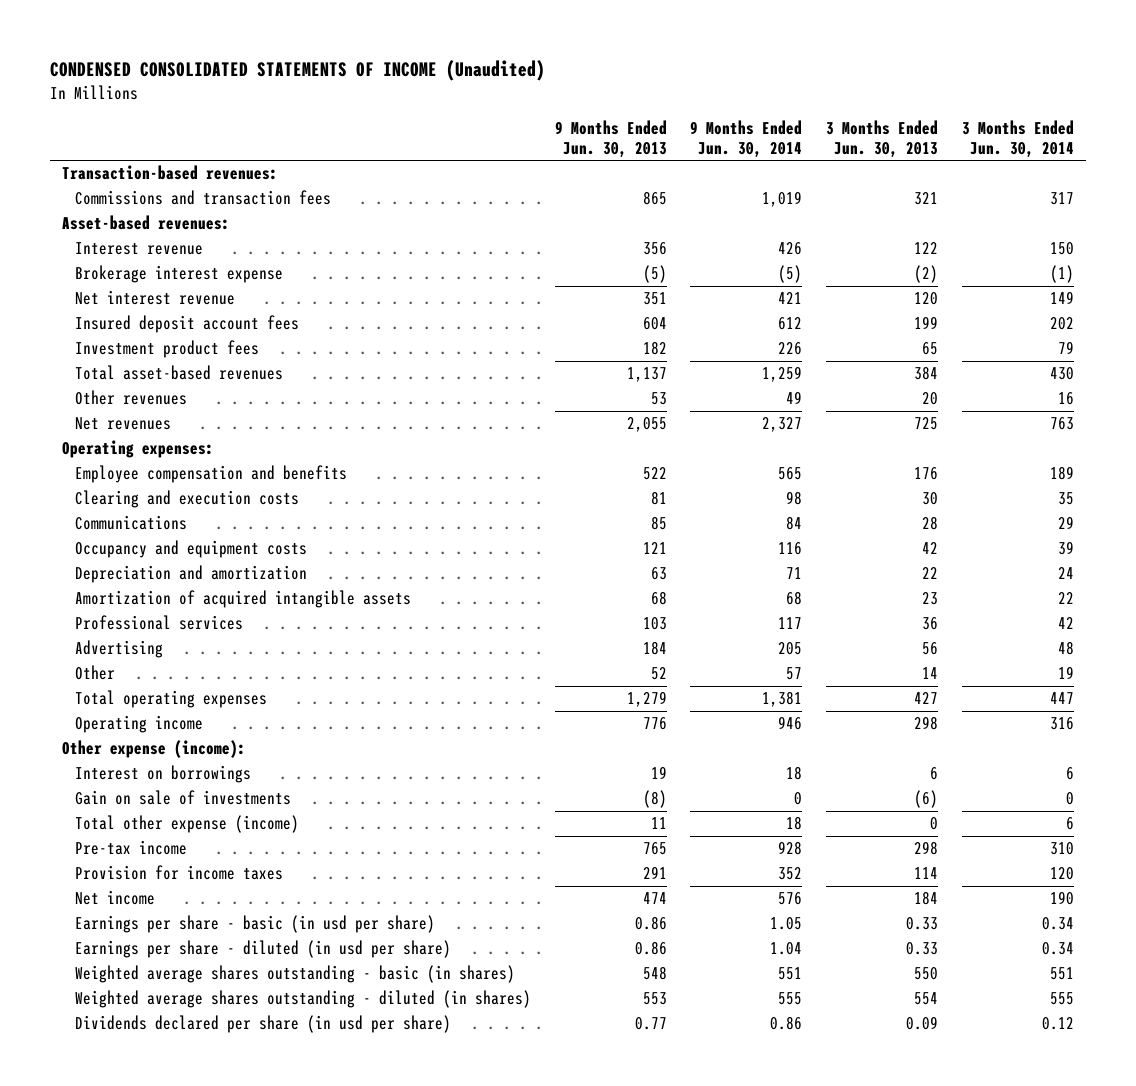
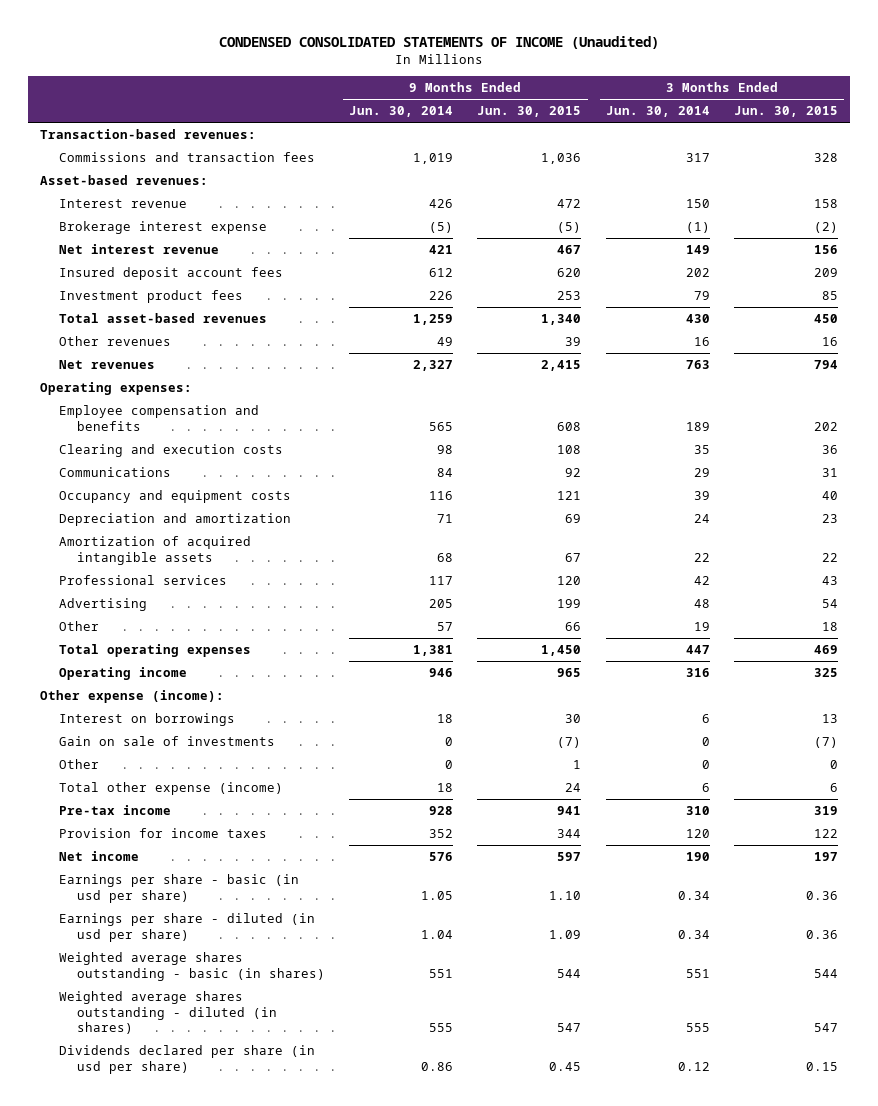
[554,120,667,158] 9 Months Ended Jun. 30, 2013 -> none
[826,120,939,158] 3 Months Ended Jun. 30, 2013 -> none
none -> [477,106,582,118] Jun. 30, 2015
none -> [733,106,838,118] Jun. 30, 2015
none -> [58,758,99,769] Other

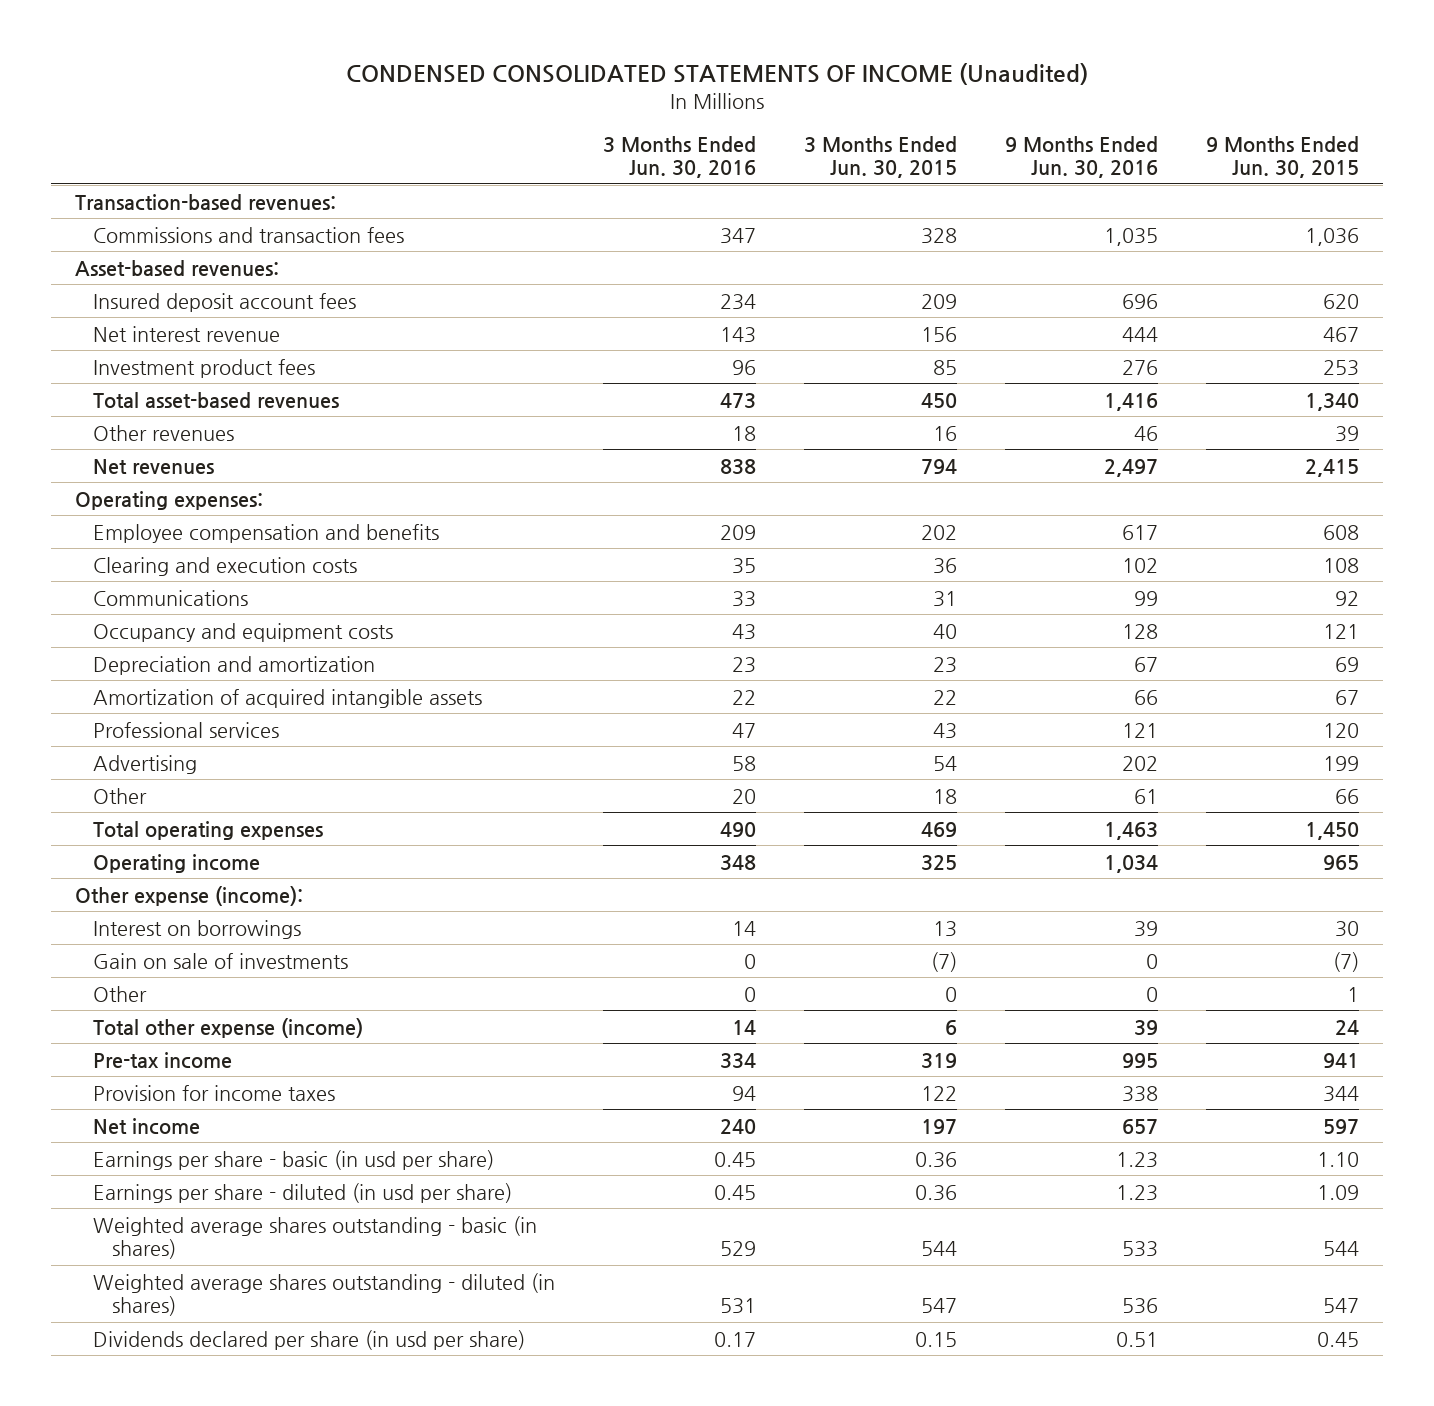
[349,106,454,118] Jun. 30, 2014 -> none
[605,106,710,118] Jun. 30, 2014 -> none
none -> [603,135,757,179] 3 Months Ended Jun. 30, 2016
none -> [1004,135,1158,179] 9 Months Ended Jun. 30, 2016
[58,198,187,208] Interest revenue -> none
[58,220,267,234] Brokerage interest expense -> none
[58,243,219,254] Net interest revenue -> [93,325,281,342] Net interest revenue

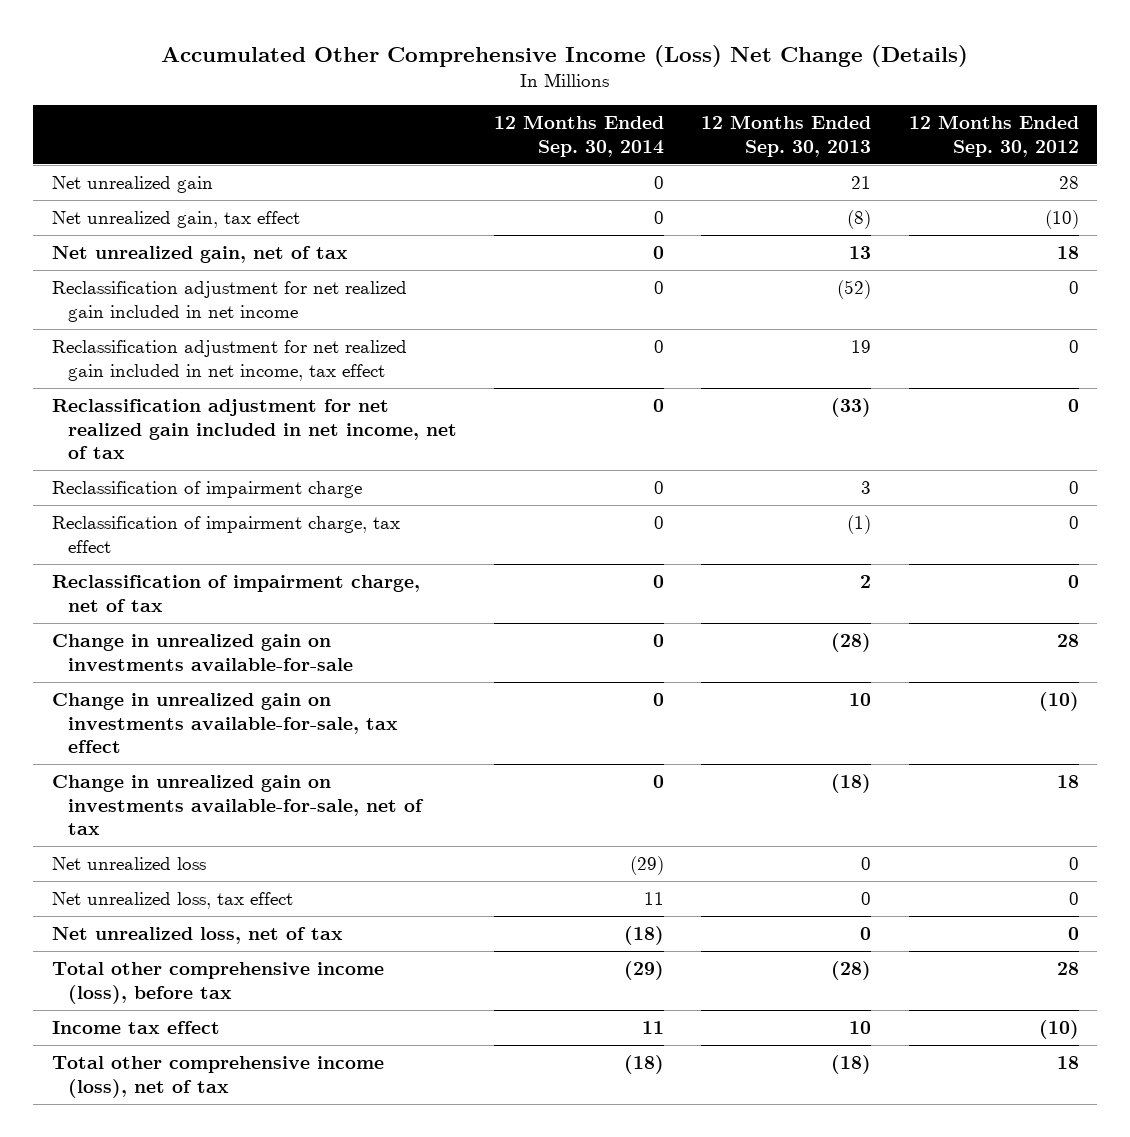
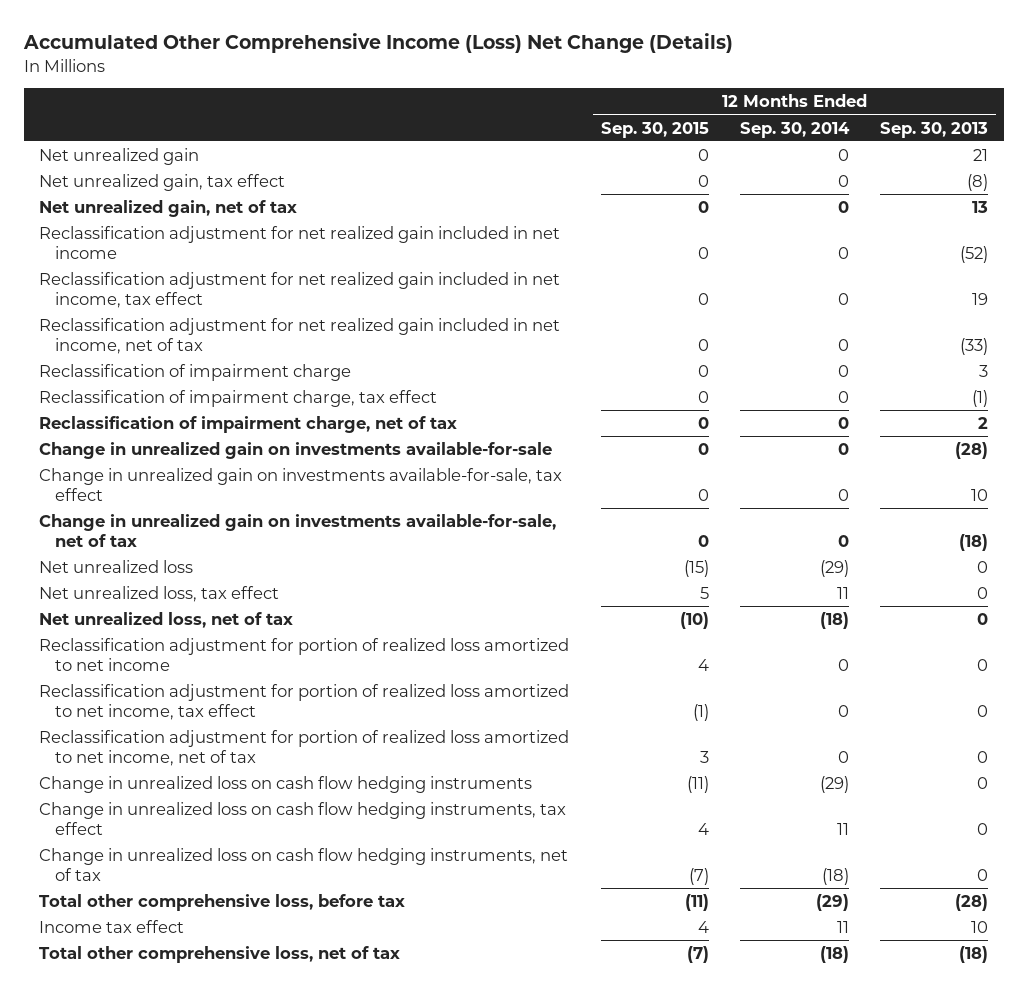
[908,114,1079,157] 12 Months Ended Sep. 30, 2012 -> none
none -> [600,121,709,138] Sep. 30, 2015
none -> [39,637,570,672] Reclassification adjustment for portion of realized loss amortized to net income
none -> [39,683,570,721] Reclassification adjustment for portion of realized loss amortized to net income, tax effect
none -> [39,729,570,767] Reclassification adjustment for portion of realized loss amortized to net income, net of tax
none -> [39,775,533,793] Change in unrealized loss on cash flow hedging instruments
none -> [39,801,567,836] Change in unrealized loss on cash flow hedging instruments, tax effect
none -> [39,847,569,882] Change in unrealized loss on cash flow hedging instruments, net of tax
[51,961,384,1004] Total other comprehensive income (loss), before tax -> [39,893,406,911] Total other comprehensive loss, before tax
[51,1055,384,1098] Total other comprehensive income (loss), net of tax -> [39,945,401,963] Total other comprehensive loss, net of tax

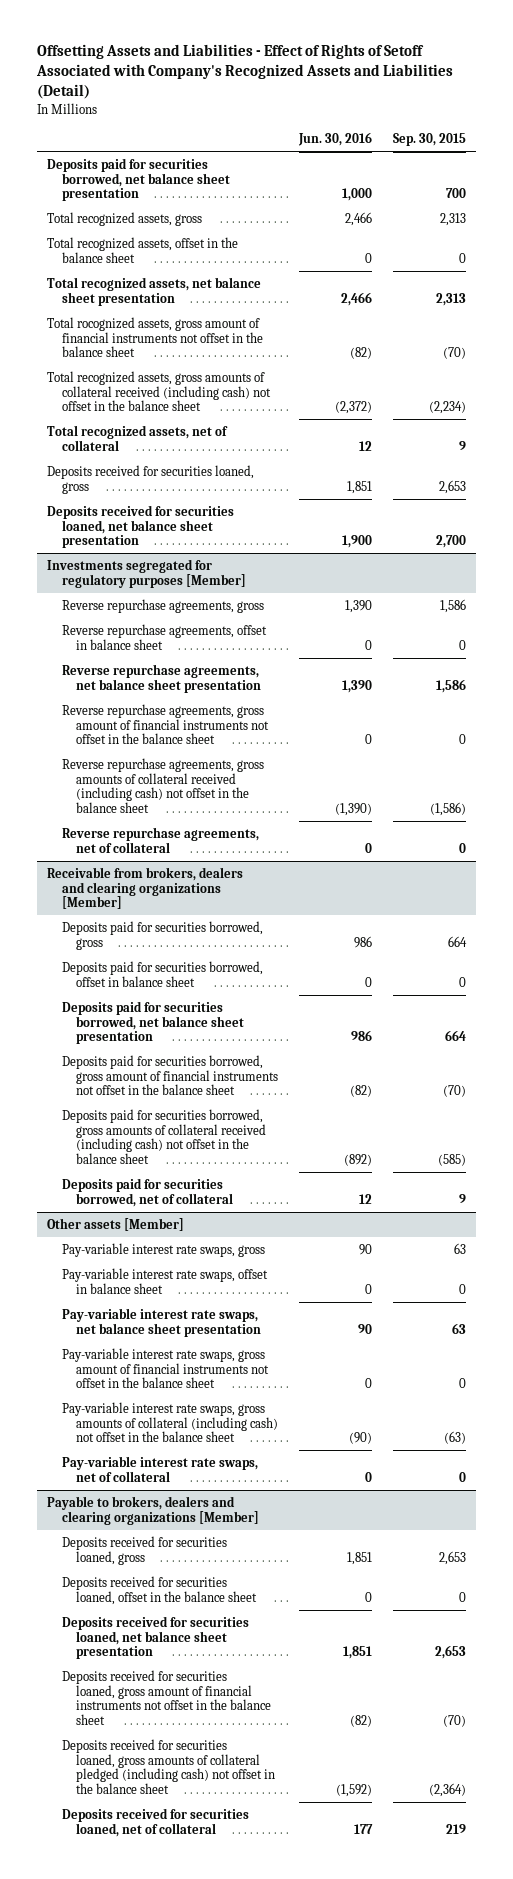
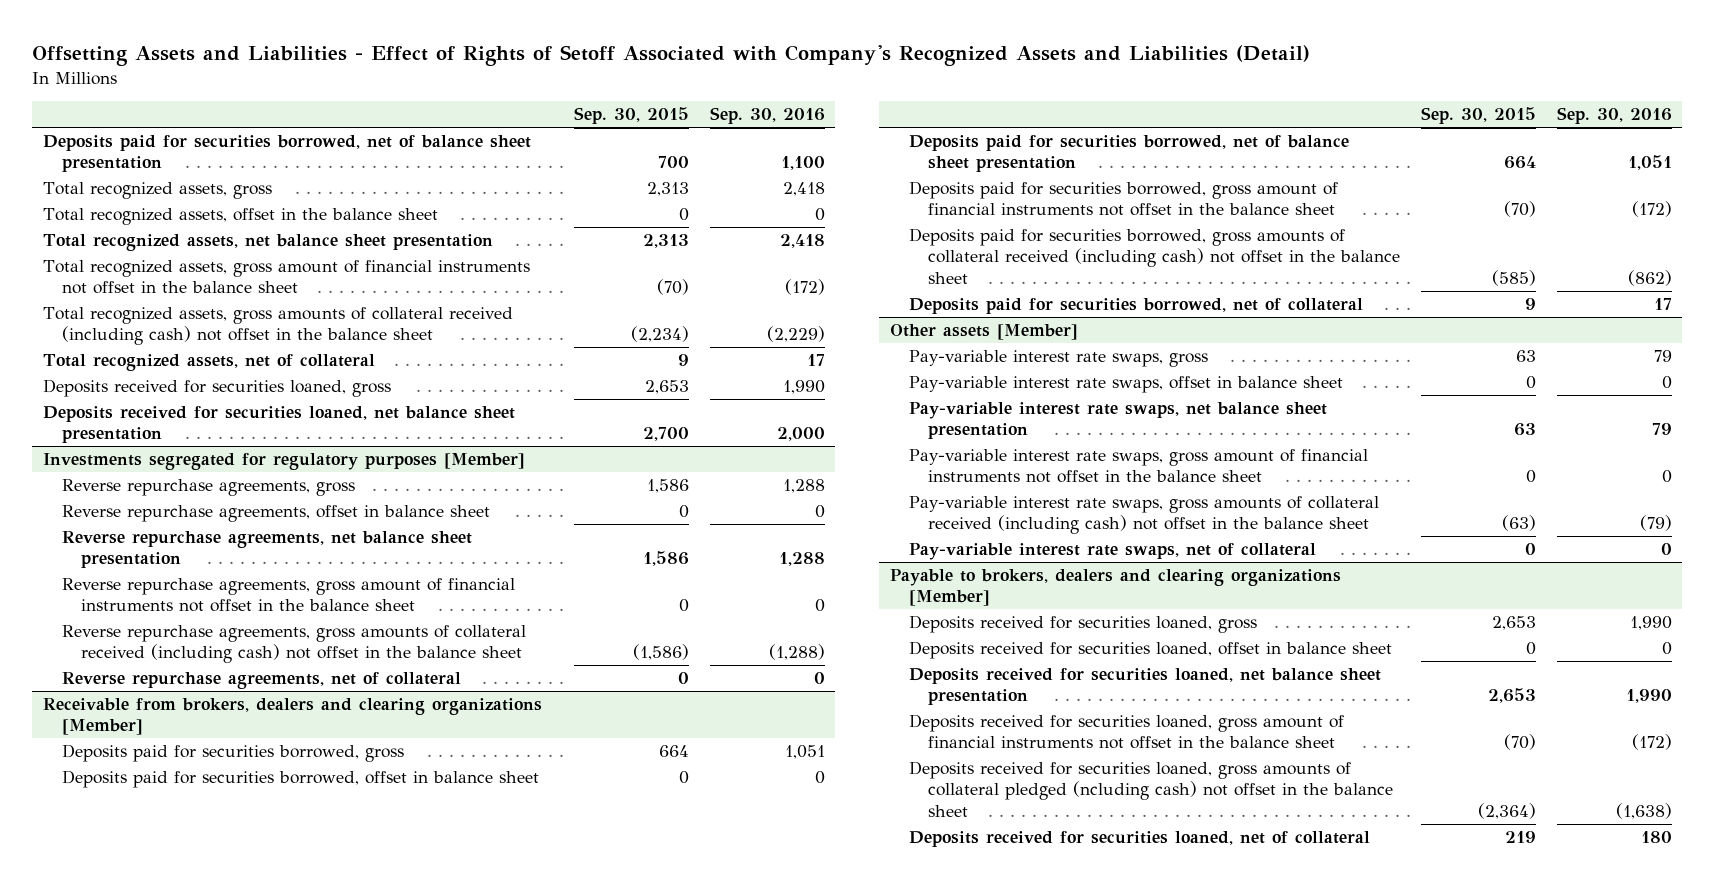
[298,132,373,147] Jun. 30, 2016 -> none
none -> [709,107,825,125] Sep. 30, 2016
[47,157,230,202] Deposits paid for securities borrowed, net balance sheet presentation -> [42,135,531,173] Deposits paid for securities borrowed, net of balance sheet presentation
[47,316,263,358] Total rocognized assets, gross amount of financial instruments not offset in the balance sheet -> [42,260,530,295] Total recognized assets, gross amount of financial instruments not offset in the balance sheet
[61,1000,245,1045] Deposits paid for securities borrowed, net balance sheet presentation -> [908,135,1349,173] Deposits paid for securities borrowed, net of balance sheet presentation
[61,1401,279,1443] Pay-variable interest rate swaps, gross amounts of collateral (including cash) not offset in the balance sheet -> [908,496,1379,535] Pay-variable interest rate swaps, gross amounts of collateral received (including cash) not offset in the balance sheet
[61,1575,258,1605] Deposits received for securities loaned, offset in the balance sheet -> [908,641,1392,660] Deposits received for securities loaned, offset in balance sheet
[61,1738,276,1795] Deposits received for securities loaned, gross amounts of collateral pledged (including cash) not offset in the balance sheet -> [908,761,1394,817] Deposits received for securities loaned, gross amounts of collateral pledged (ncluding cash) not offset in the balance sheet

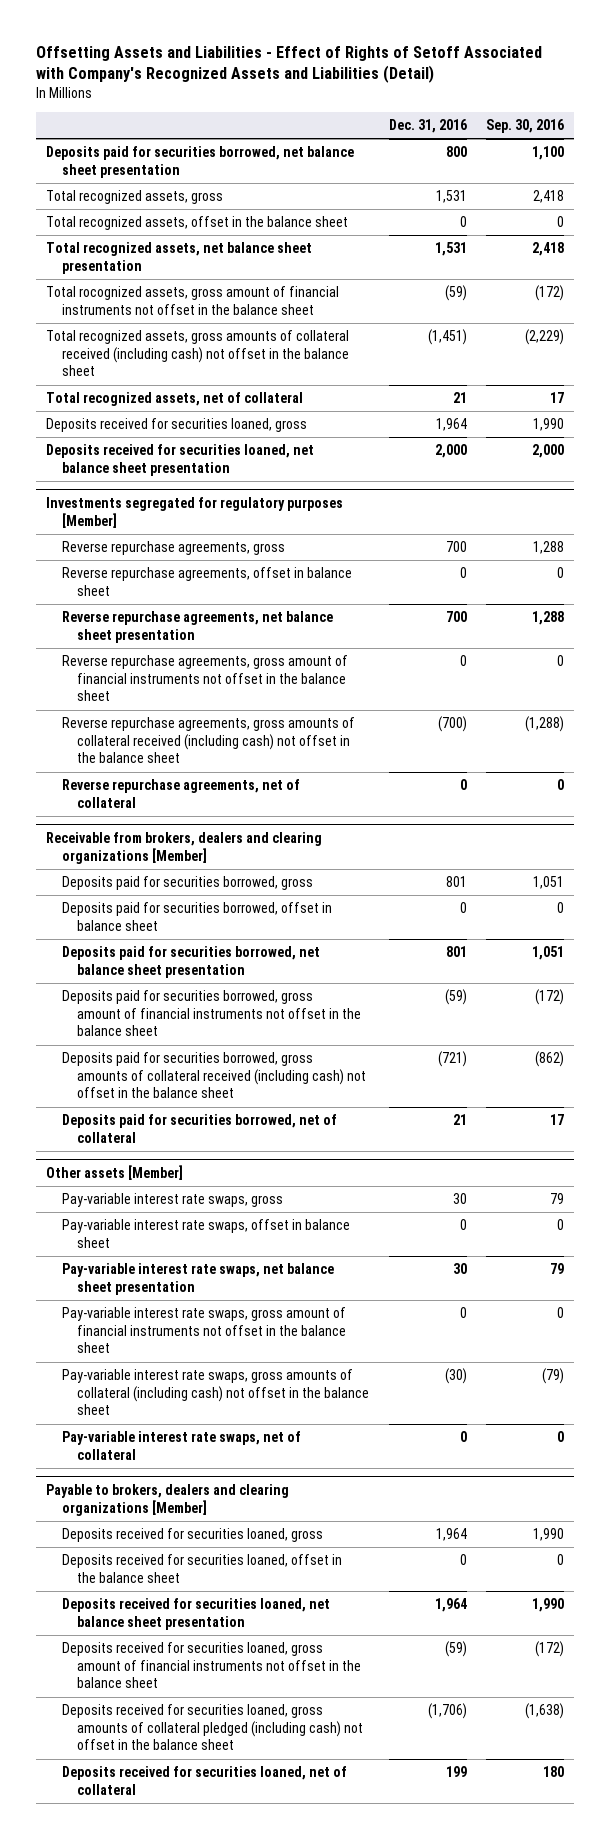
[574,107,690,125] Sep. 30, 2015 -> none
none -> [388,118,467,133] Dec. 31, 2016
[42,135,531,173] Deposits paid for securities borrowed, net of balance sheet presentation -> [46,146,355,178] Deposits paid for securities borrowed, net balance sheet presentation
[42,260,530,295] Total recognized assets, gross amount of financial instruments not offset in the balance sheet -> [46,286,340,315] Total rocognized assets, gross amount of financial instruments not offset in the balance sheet
[908,135,1349,173] Deposits paid for securities borrowed, net of balance sheet presentation -> [61,946,320,978] Deposits paid for securities borrowed, net balance sheet presentation
[908,496,1379,535] Pay-variable interest rate swaps, gross amounts of collateral received (including cash) not offset in the balance sheet -> [61,1369,370,1416] Pay-variable interest rate swaps, gross amounts of collateral (including cash) not offset in the balance sheet
[908,641,1392,660] Deposits received for securities loaned, offset in balance sheet -> [61,1554,342,1583] Deposits received for securities loaned, offset in the balance sheet
[908,761,1394,817] Deposits received for securities loaned, gross amounts of collateral pledged (ncluding cash) not offset in the balance sheet -> [61,1704,364,1751] Deposits received for securities loaned, gross amounts of collateral pledged (including cash) not offset in the balance sheet

